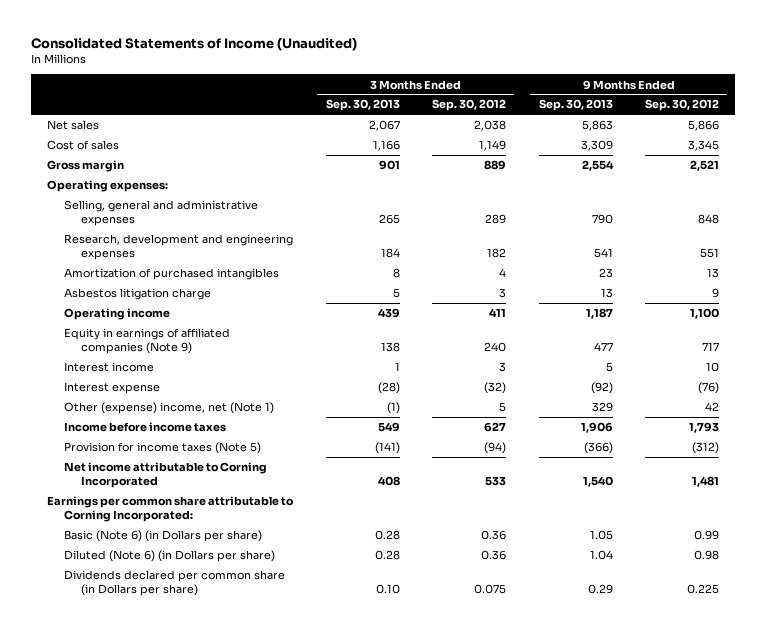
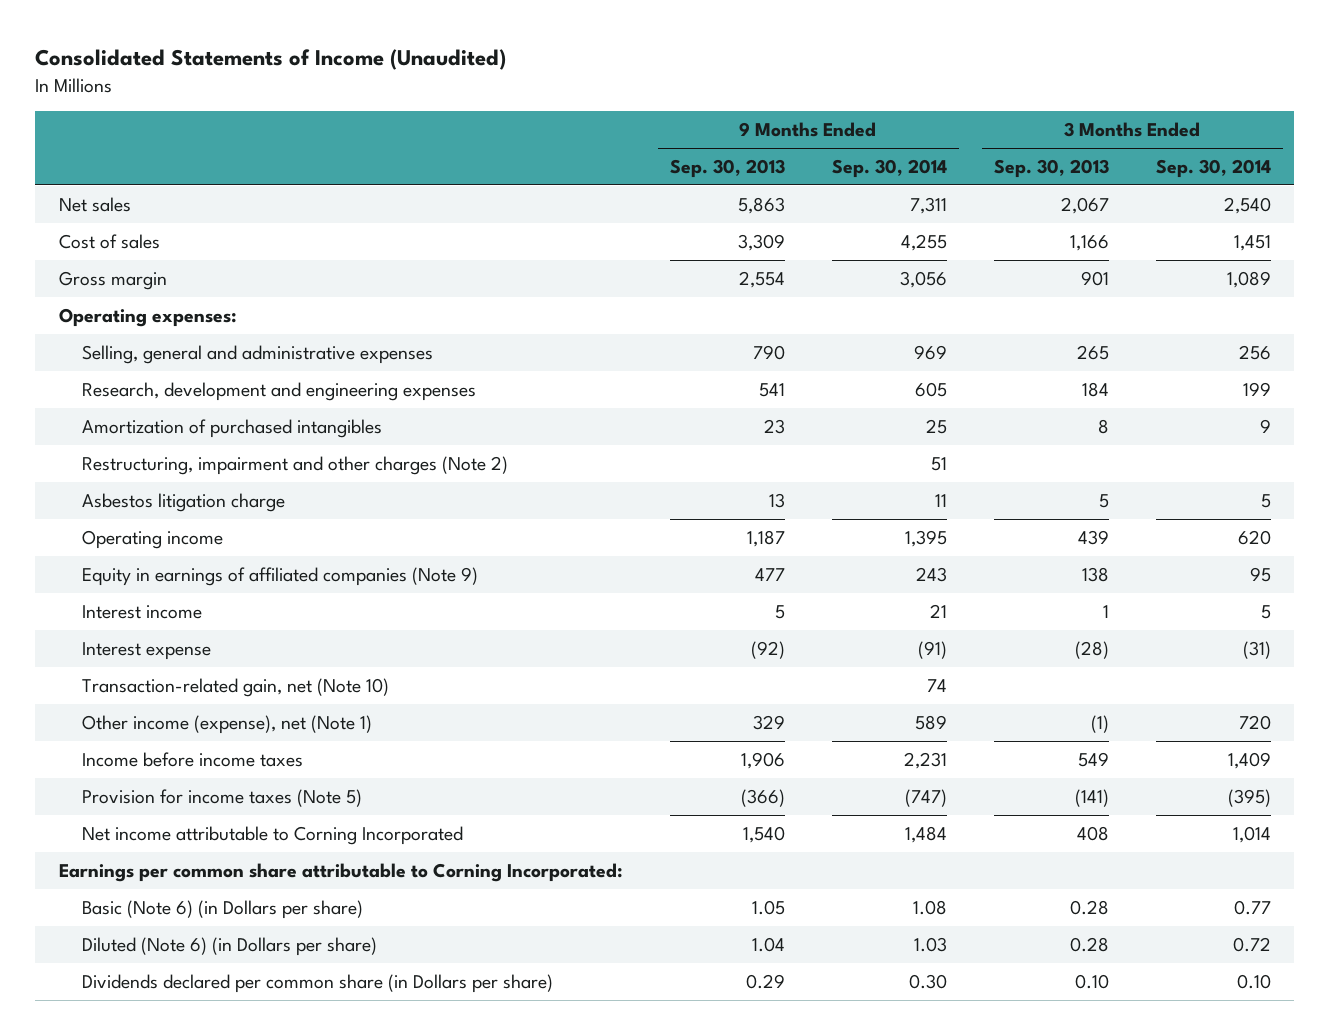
[432,99,507,112] Sep. 30, 2012 -> none
[645,99,720,112] Sep. 30, 2012 -> none
none -> [831,159,947,179] Sep. 30, 2014
none -> [1155,159,1271,179] Sep. 30, 2014
none -> [82,455,509,475] Restructuring, impairment and other charges (Note 2)
none -> [82,677,390,697] Transaction-related gain, net (Note 10)
[63,402,274,415] Other (expense) income, net (Note 1) -> [82,714,373,734] Other income (expense), net (Note 1)

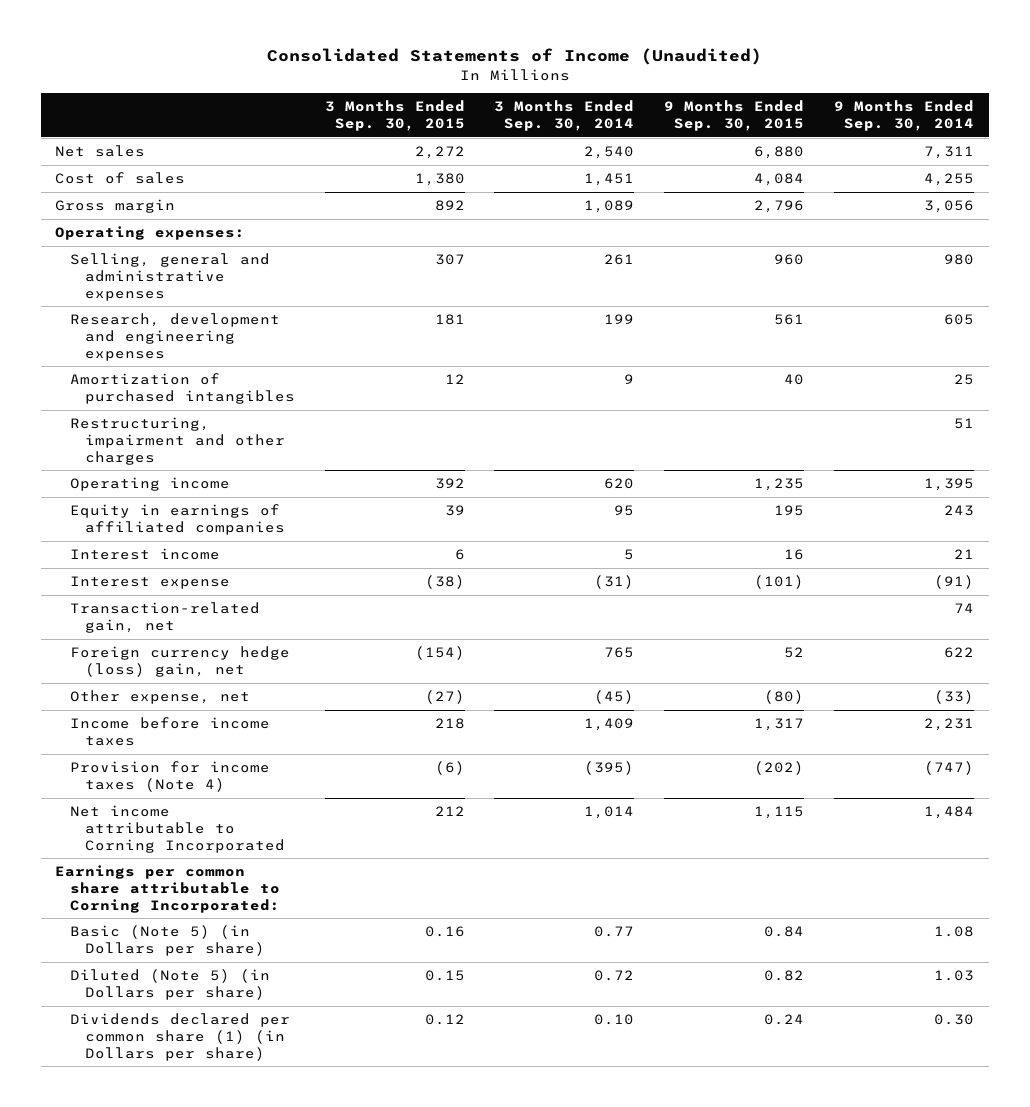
[669,159,785,179] Sep. 30, 2013 -> none
[993,159,1109,179] Sep. 30, 2013 -> none
none -> [324,100,465,132] 3 Months Ended Sep. 30, 2015
none -> [664,100,805,132] 9 Months Ended Sep. 30, 2015
[913,344,947,360] 969 -> [944,254,975,266] 980
[1238,344,1271,360] 256 -> [604,254,635,266] 261
[82,492,286,512] Asbestos litigation charge -> none
[82,455,509,475] Restructuring, impairment and other charges (Note 2) -> [70,417,285,465] Restructuring, impairment and other charges
[82,566,479,586] Equity in earnings of affiliated companies (Note 9) -> [70,504,285,535] Equity in earnings of affiliated companies
[82,677,390,697] Transaction-related gain, net (Note 10) -> [70,602,261,633] Transaction-related gain, net
none -> [70,646,291,677] Foreign currency hedge (loss) gain, net
[82,714,373,734] Other income (expense), net (Note 1) -> [70,690,251,705] Other expense, net
[914,714,947,730] 589 -> [934,690,975,705] (33)
[1238,714,1271,730] 720 -> [594,690,635,705] (45)
[82,788,363,807] Provision for income taxes (Note 5) -> [70,761,271,792] Provision for income taxes (Note 4)
[82,899,364,919] Basic (Note 6) (in Dollars per share) -> [70,925,265,956] Basic (Note 5) (in Dollars per share)
[82,936,378,956] Diluted (Note 6) (in Dollars per share) -> [70,969,271,1000] Diluted (Note 5) (in Dollars per share)
[82,973,554,993] Dividends declared per common share (in Dollars per share) -> [70,1013,291,1061] Dividends declared per common share (1) (in Dollars per share)

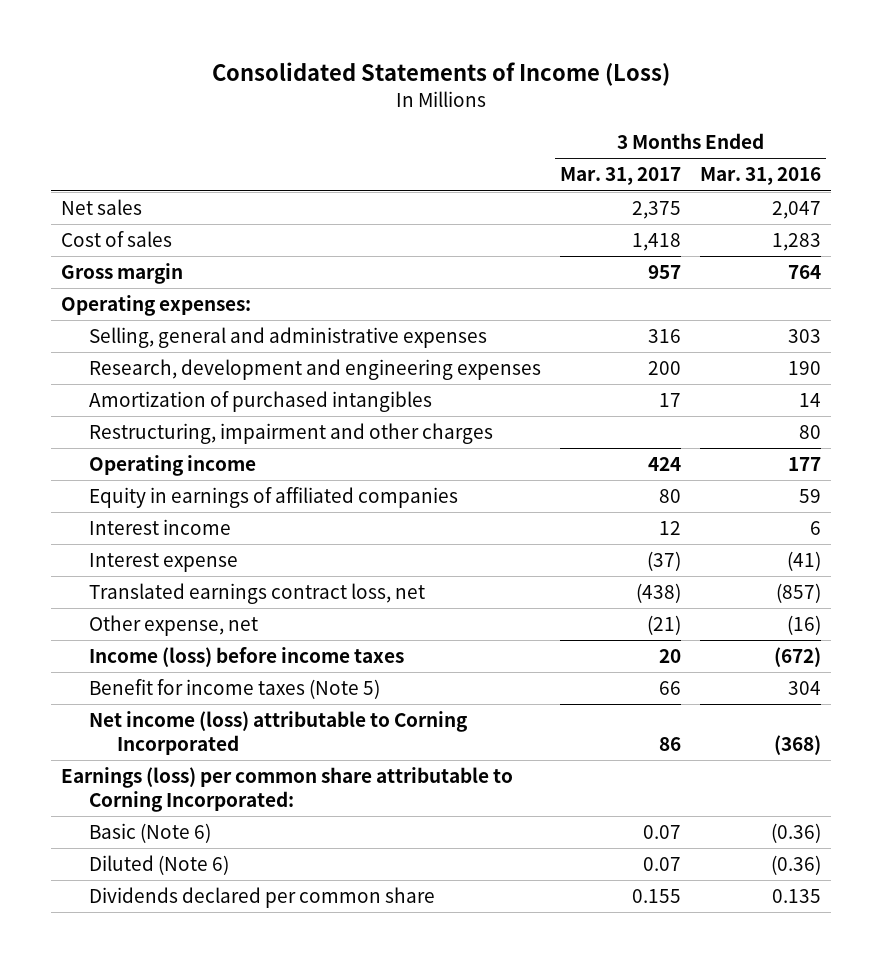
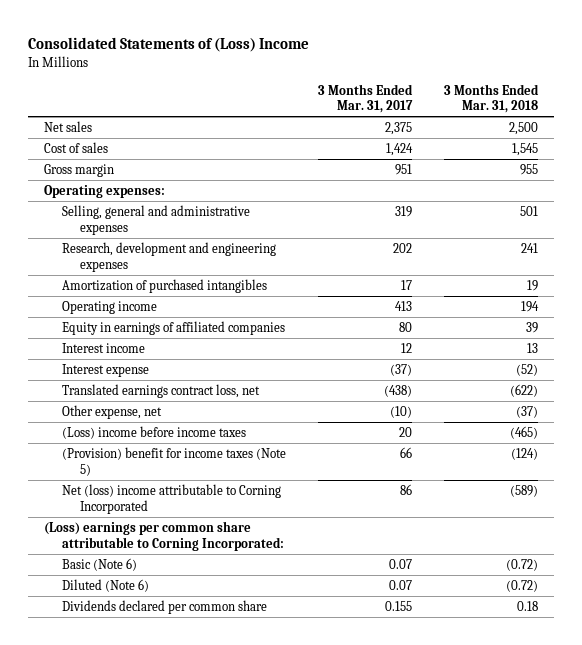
[212,61,671,86] Consolidated Statements of Income (Loss) -> [28,36,310,52] Consolidated Statements of (Loss) Income
[700,167,822,186] Mar. 31, 2016 -> none
none -> [443,83,539,114] 3 Months Ended Mar. 31, 2018
[632,233,682,252] 1,418 -> [385,143,413,157] 1,424
[648,265,682,280] 957 -> [394,164,412,176] 951
[648,329,682,344] 316 -> [394,206,412,218] 319
[648,361,682,376] 200 -> [392,243,412,254] 202
[89,423,494,445] Restructuring, impairment and other charges -> none
[648,457,682,472] 424 -> [394,301,412,312] 413
[647,615,682,636] (21) -> [389,406,412,419] (10)
[89,647,405,668] Income (loss) before income taxes -> [61,426,246,440] (Loss) income before income taxes
[89,679,381,700] Benefit for income taxes (Note 5) -> [61,447,286,476] (Provision) benefit for income taxes (Note 5)
[89,711,469,755] Net income (loss) attributable to Corning Incorporated -> [61,484,281,514] Net (loss) income attributable to Corning Incorporated
[60,767,513,812] Earnings (loss) per common share attributable to Corning Incorporated: -> [44,521,284,551] (Loss) earnings per common share attributable to Corning Incorporated:

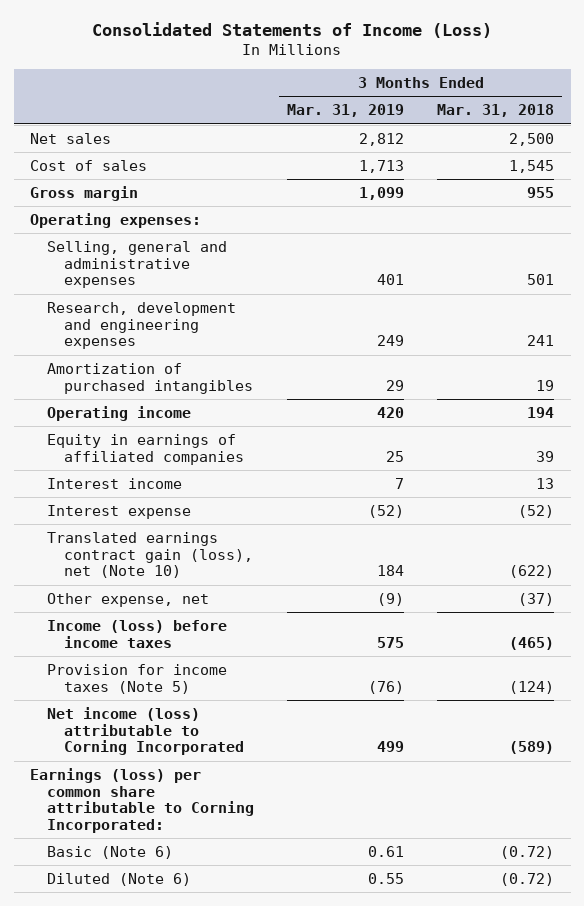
[28,36,310,52] Consolidated Statements of (Loss) Income -> [92,21,493,38] Consolidated Statements of Income (Loss)
[317,83,413,114] 3 Months Ended Mar. 31, 2017 -> none
none -> [286,104,404,118] Mar. 31, 2019
[61,384,260,399] Translated earnings contract loss, net -> [46,531,253,579] Translated earnings contract gain (loss), net (Note 10)
[61,426,246,440] (Loss) income before income taxes -> [46,619,227,648] Income (loss) before income taxes
[61,447,286,476] (Provision) benefit for income taxes (Note 5) -> [46,663,227,694] Provision for income taxes (Note 5)
[61,484,281,514] Net (loss) income attributable to Corning Incorporated -> [46,706,244,756] Net income (loss) attributable to Corning Incorporated
[44,521,284,551] (Loss) earnings per common share attributable to Corning Incorporated: -> [30,767,254,833] Earnings (loss) per common share attributable to Corning Incorporated:
[61,600,267,615] Dividends declared per common share -> none

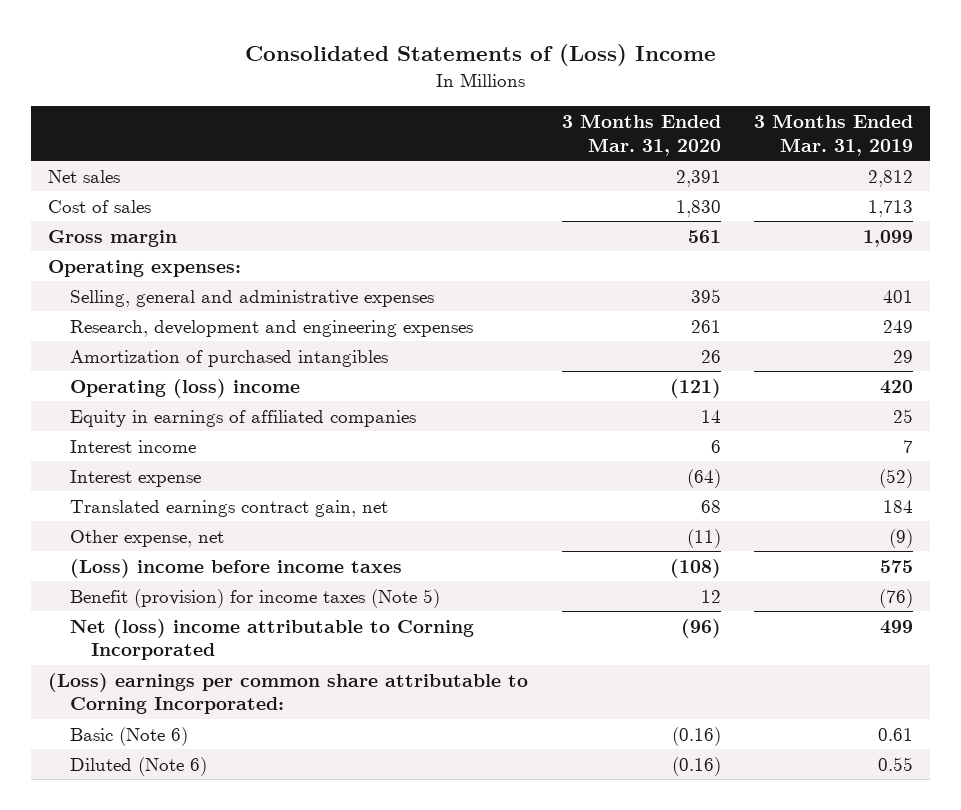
[92,21,493,38] Consolidated Statements of Income (Loss) -> [244,43,716,66] Consolidated Statements of (Loss) Income
[437,104,555,118] Mar. 31, 2018 -> none
none -> [561,114,721,156] 3 Months Ended Mar. 31, 2020
[46,405,191,421] Operating income -> [69,378,300,398] Operating (loss) income
[46,531,253,579] Translated earnings contract gain (loss), net (Note 10) -> [69,499,388,517] Translated earnings contract gain, net
[46,619,227,648] Income (loss) before income taxes -> [69,558,402,578] (Loss) income before income taxes
[46,663,227,694] Provision for income taxes (Note 5) -> [69,588,440,608] Benefit (provision) for income taxes (Note 5)
[46,706,244,756] Net income (loss) attributable to Corning Incorporated -> [69,618,474,661] Net (loss) income attributable to Corning Incorporated
[30,767,254,833] Earnings (loss) per common share attributable to Corning Incorporated: -> [47,672,528,715] (Loss) earnings per common share attributable to Corning Incorporated:

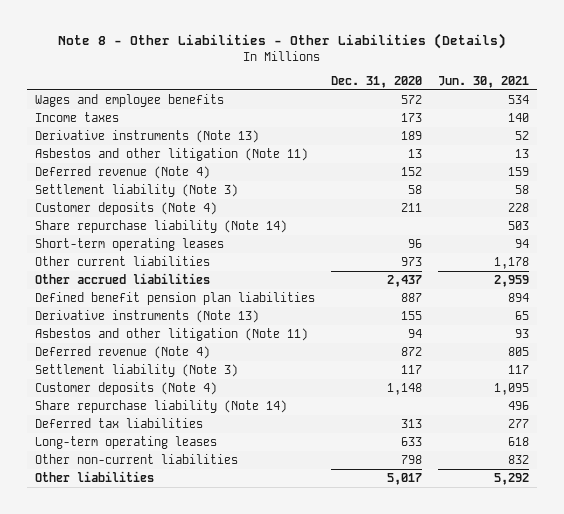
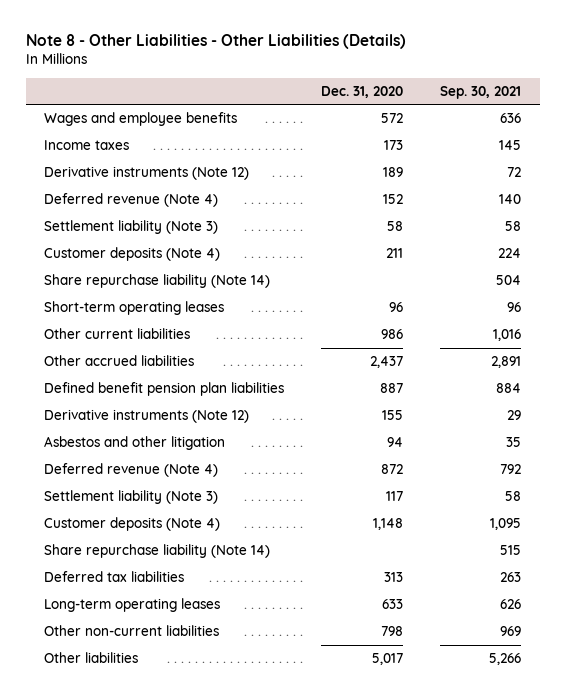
[437,76,529,89] Jun. 30, 2021 -> none
none -> [440,85,522,99] Sep. 30, 2021
[35,147,309,161] Asbestos and other litigation (Note 11) -> none
[35,129,260,143] Derivative instruments (Note 13) -> [44,166,250,181] Derivative instruments (Note 12)
[400,256,422,266] 973 -> [381,329,404,340] 986
[35,309,260,323] Derivative instruments (Note 13) -> [44,409,250,424] Derivative instruments (Note 12)
[35,327,309,341] Asbestos and other litigation (Note 11) -> [44,436,226,451] Asbestos and other litigation

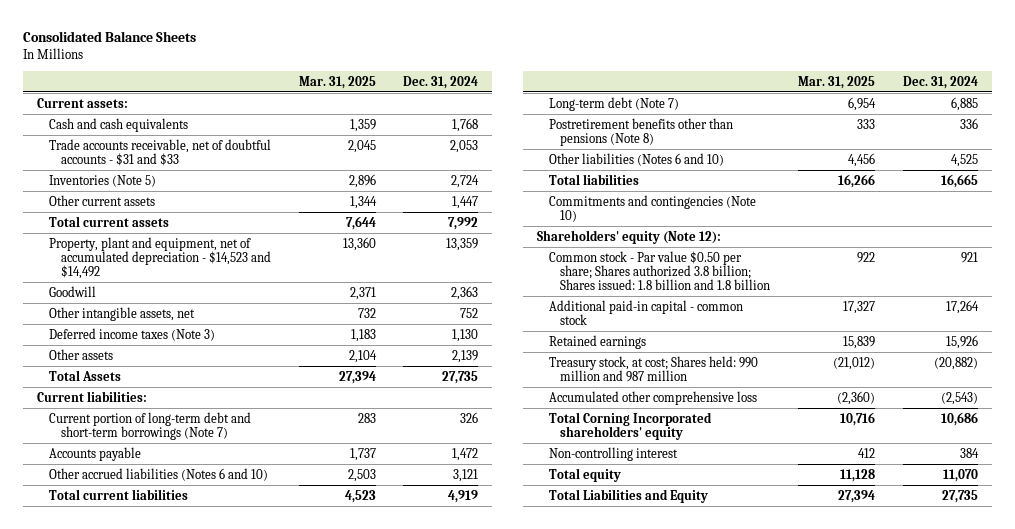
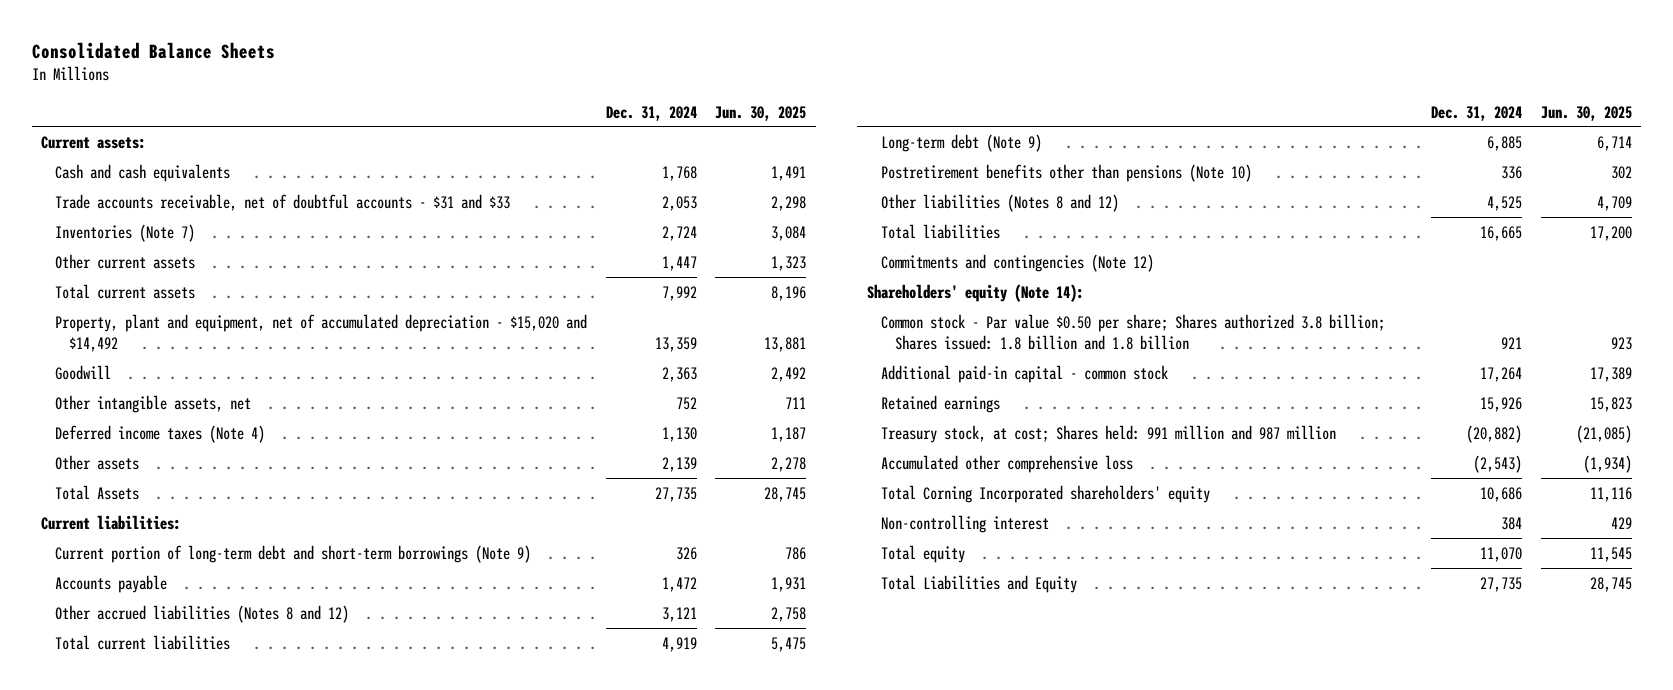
[298,75,376,89] Mar. 31, 2025 -> none
none -> [715,105,807,121] Jun. 30, 2025
[48,174,156,187] Inventories (Note 5) -> [55,223,196,242] Inventories (Note 7)
[48,236,271,279] Property, plant and equipment, net of accumulated depreciation - $14,523 and $14,492 -> [55,313,588,352] Property, plant and equipment, net of accumulated depreciation - $15,020 and $14,492
[48,327,215,341] Deferred income taxes (Note 3) -> [55,424,266,443] Deferred income taxes (Note 4)
[48,411,251,440] Current portion of long-term debt and short-term borrowings (Note 7) -> [55,544,532,563] Current portion of long-term debt and short-term borrowings (Note 9)
[48,467,268,481] Other accrued liabilities (Notes 6 and 10) -> [55,604,350,623] Other accrued liabilities (Notes 8 and 12)
[548,96,679,111] Long-term debt (Note 7) -> [880,133,1042,152] Long-term debt (Note 9)
[548,117,733,146] Postretirement benefits other than pensions (Note 8) -> [880,163,1252,182] Postretirement benefits other than pensions (Note 10)
[548,152,724,166] Other liabilities (Notes 6 and 10) -> [880,193,1119,212] Other liabilities (Notes 8 and 12)
[548,194,756,222] Commitments and contingencies (Note 10) -> [880,253,1154,272] Commitments and contingencies (Note 12)
[536,229,721,244] Shareholders' equity (Note 12): -> [866,283,1084,302] Shareholders' equity (Note 14):
[548,355,758,382] Treasury stock, at cost; Shares held: 990 million and 987 million -> [880,424,1336,443] Treasury stock, at cost; Shares held: 991 million and 987 million

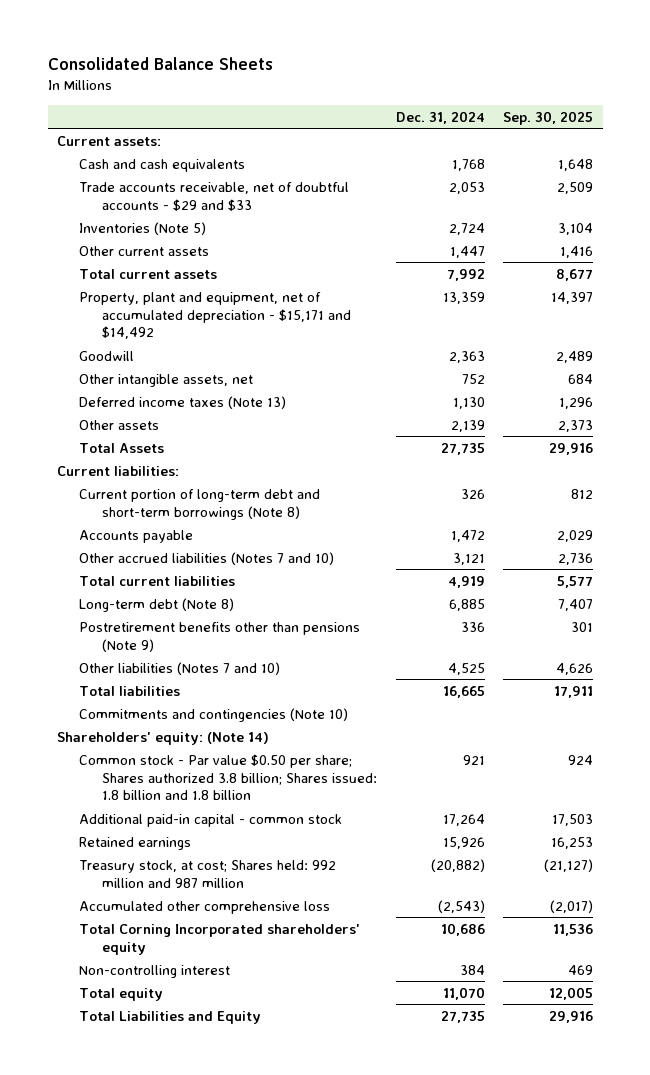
[715,105,807,121] Jun. 30, 2025 -> none
none -> [503,110,594,125] Sep. 30, 2025
[55,193,511,211] Trade accounts receivable, net of doubtful accounts - $31 and $33 -> [79,181,350,211] Trade accounts receivable, net of doubtful accounts - $29 and $33
[55,223,196,242] Inventories (Note 7) -> [79,221,207,235] Inventories (Note 5)
[55,313,588,352] Property, plant and equipment, net of accumulated depreciation - $15,020 and $14,492 -> [79,291,351,340] Property, plant and equipment, net of accumulated depreciation - $15,171 and $14,492
[55,424,266,443] Deferred income taxes (Note 4) -> [79,395,287,409] Deferred income taxes (Note 13)
[55,544,532,563] Current portion of long-term debt and short-term borrowings (Note 9) -> [79,488,321,520] Current portion of long-term debt and short-term borrowings (Note 8)
[55,604,350,623] Other accrued liabilities (Notes 8 and 12) -> [79,551,335,565] Other accrued liabilities (Notes 7 and 10)
[880,133,1042,152] Long-term debt (Note 9) -> [79,597,235,612] Long-term debt (Note 8)
[880,163,1252,182] Postretirement benefits other than pensions (Note 10) -> [79,621,361,652] Postretirement benefits other than pensions (Note 9)
[880,193,1119,212] Other liabilities (Notes 8 and 12) -> [79,661,281,675] Other liabilities (Notes 7 and 10)
[880,253,1154,272] Commitments and contingencies (Note 12) -> [79,707,349,722] Commitments and contingencies (Note 10)
[866,283,1084,302] Shareholders' equity (Note 14): -> [56,731,269,745] Shareholders' equity: (Note 14)
[880,424,1336,443] Treasury stock, at cost; Shares held: 991 million and 987 million -> [79,859,337,888] Treasury stock, at cost; Shares held: 992 million and 987 million

